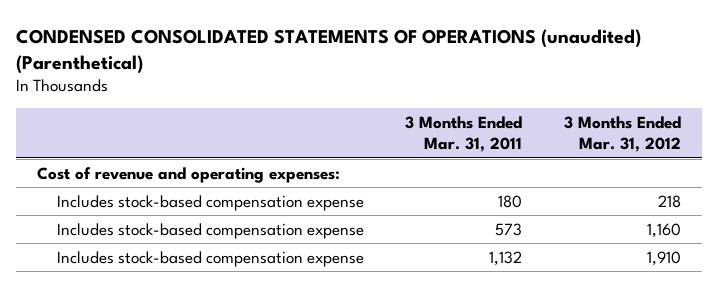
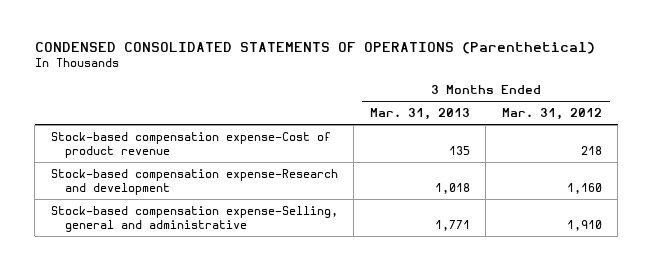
[16,28,642,74] CONDENSED CONSOLIDATED STATEMENTS OF OPERATIONS (unaudited) (Parenthetical) -> [34,42,595,55] CONDENSED CONSOLIDATED STATEMENTS OF OPERATIONS (Parenthetical)
[405,115,523,153] 3 Months Ended Mar. 31, 2011 -> none
none -> [369,108,470,121] Mar. 31, 2013
[37,166,341,183] Cost of revenue and operating expenses: -> none
[56,194,364,211] Includes stock-based compensation expense -> [50,131,331,159] Stock-based compensation expense-Cost of product revenue
[56,222,364,239] Includes stock-based compensation expense -> [50,168,338,196] Stock-based compensation expense-Research and development
[56,250,364,267] Includes stock-based compensation expense -> [50,205,338,233] Stock-based compensation expense-Selling, general and administrative

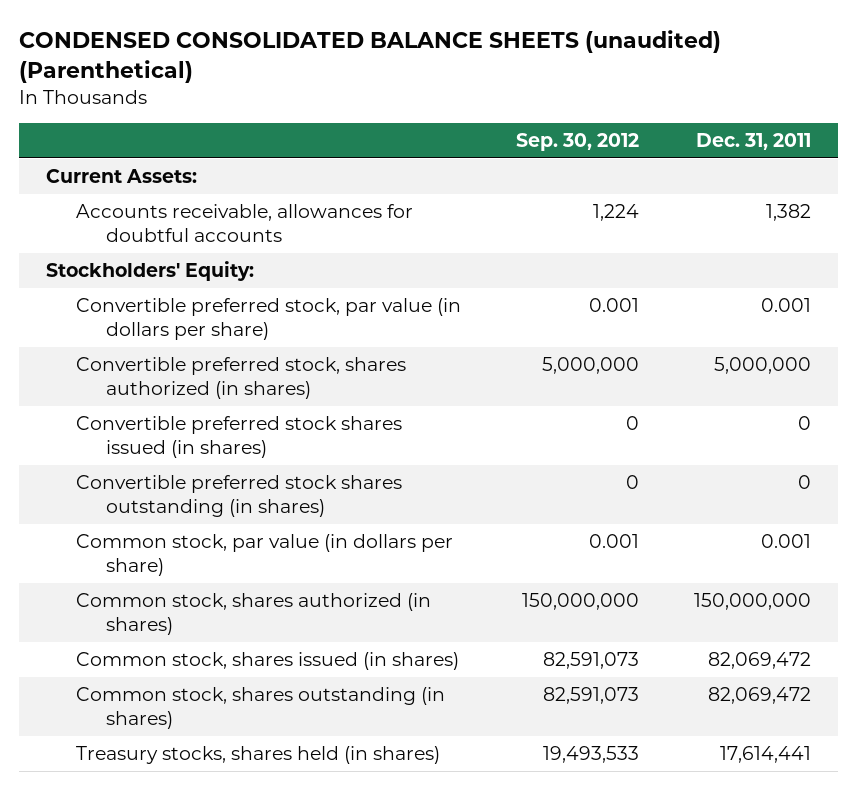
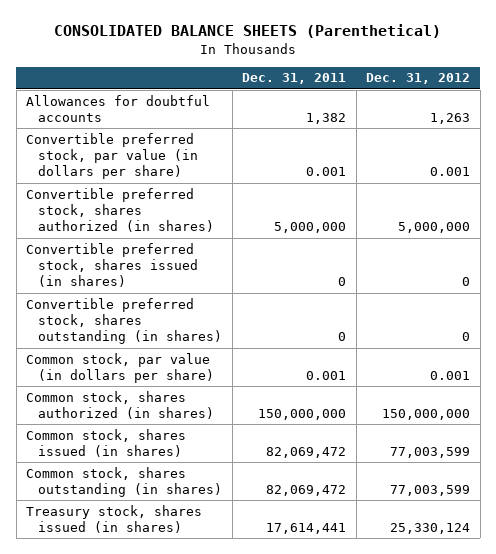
[18,30,721,83] CONDENSED CONSOLIDATED BALANCE SHEETS (unaudited) (Parenthetical) -> [54,24,442,39] CONSOLIDATED BALANCE SHEETS (Parenthetical)
[515,133,639,152] Sep. 30, 2012 -> none
none -> [366,73,471,85] Dec. 31, 2012
[45,169,197,184] Current Assets: -> none
[45,261,254,282] Stockholders' Equity: -> none
[76,204,414,242] Accounts receivable, allowances for doubtful accounts -> [26,94,211,123] Allowances for doubtful accounts
[76,416,403,458] Convertible preferred stock shares issued (in shares) -> [26,242,198,288] Convertible preferred stock, shares issued (in shares)
[76,475,403,517] Convertible preferred stock shares outstanding (in shares) -> [26,297,222,345] Convertible preferred stock, shares outstanding (in shares)
[76,746,441,765] Treasury stocks, shares held (in shares) -> [26,504,203,534] Treasury stock, shares issued (in shares)

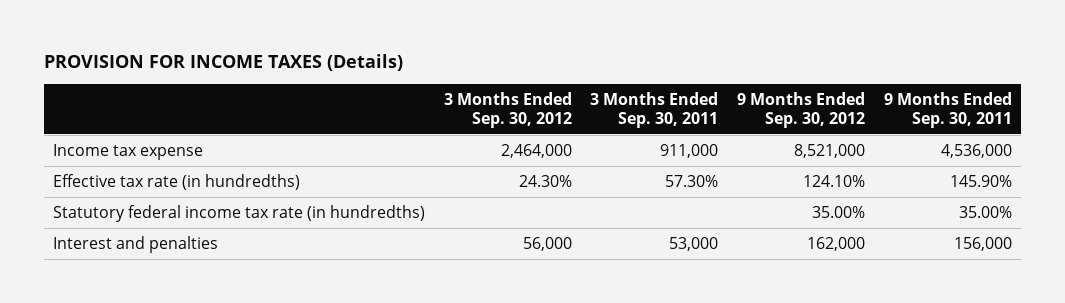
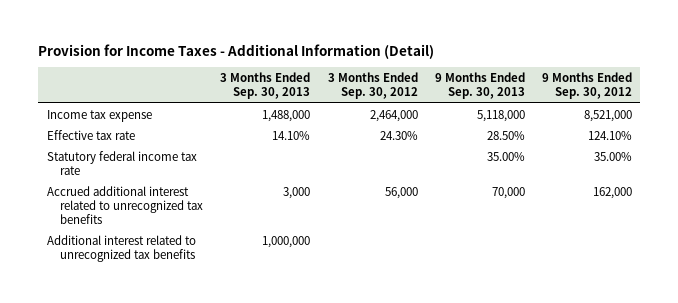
[43,54,403,72] PROVISION FOR INCOME TAXES (Details) -> [37,43,434,59] Provision for Income Taxes - Additional Information (Detail)
[590,91,719,129] 3 Months Ended Sep. 30, 2011 -> none
[883,91,1012,129] 9 Months Ended Sep. 30, 2011 -> none
none -> [220,72,311,100] 3 Months Ended Sep. 30, 2013
none -> [434,72,525,100] 9 Months Ended Sep. 30, 2013
[53,174,301,191] Effective tax rate (in hundredths) -> [46,129,135,140] Effective tax rate
[53,205,426,223] Statutory federal income tax rate (in hundredths) -> [46,150,197,175] Statutory federal income tax rate
[53,236,219,254] Interest and penalties -> [46,185,204,224] Accrued additional interest related to unrecognized tax benefits
none -> [46,234,196,262] Additional interest related to unrecognized tax benefits

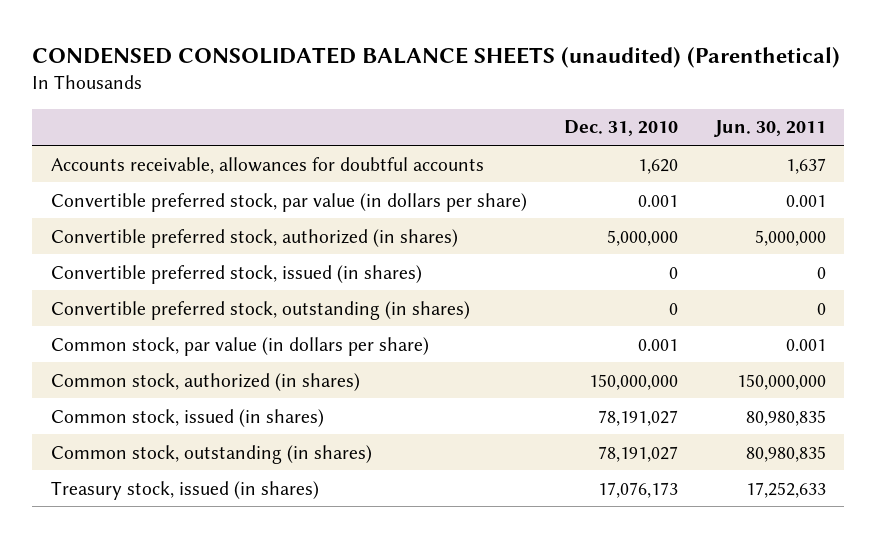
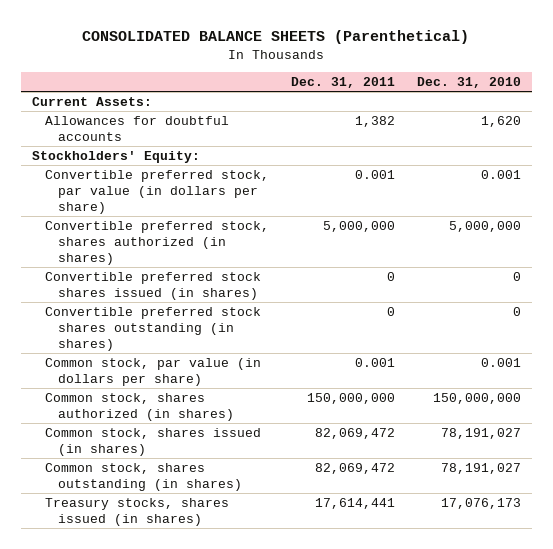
[32,46,841,68] CONDENSED CONSOLIDATED BALANCE SHEETS (unaudited) (Parenthetical) -> [82,30,470,45] CONSOLIDATED BALANCE SHEETS (Parenthetical)
[713,120,826,138] Jun. 30, 2011 -> none
none -> [290,76,395,88] Dec. 31, 2011
none -> [32,96,153,106] Current Assets:
[50,156,484,174] Accounts receivable, allowances for doubtful accounts -> [45,115,230,141] Allowances for doubtful accounts
none -> [32,150,201,163] Stockholders' Equity:
[50,228,458,248] Convertible preferred stock, authorized (in shares) -> [45,220,270,265] Convertible preferred stock, shares authorized (in shares)
[50,264,422,284] Convertible preferred stock, issued (in shares) -> [45,271,262,300] Convertible preferred stock shares issued (in shares)
[50,300,470,320] Convertible preferred stock, outstanding (in shares) -> [45,306,262,351] Convertible preferred stock shares outstanding (in shares)
[50,372,360,391] Common stock, authorized (in shares) -> [45,392,234,421] Common stock, shares authorized (in shares)
[50,408,324,427] Common stock, issued (in shares) -> [45,427,262,456] Common stock, shares issued (in shares)
[50,444,372,464] Common stock, outstanding (in shares) -> [45,462,242,491] Common stock, shares outstanding (in shares)
[50,480,319,500] Treasury stock, issued (in shares) -> [45,497,230,526] Treasury stocks, shares issued (in shares)

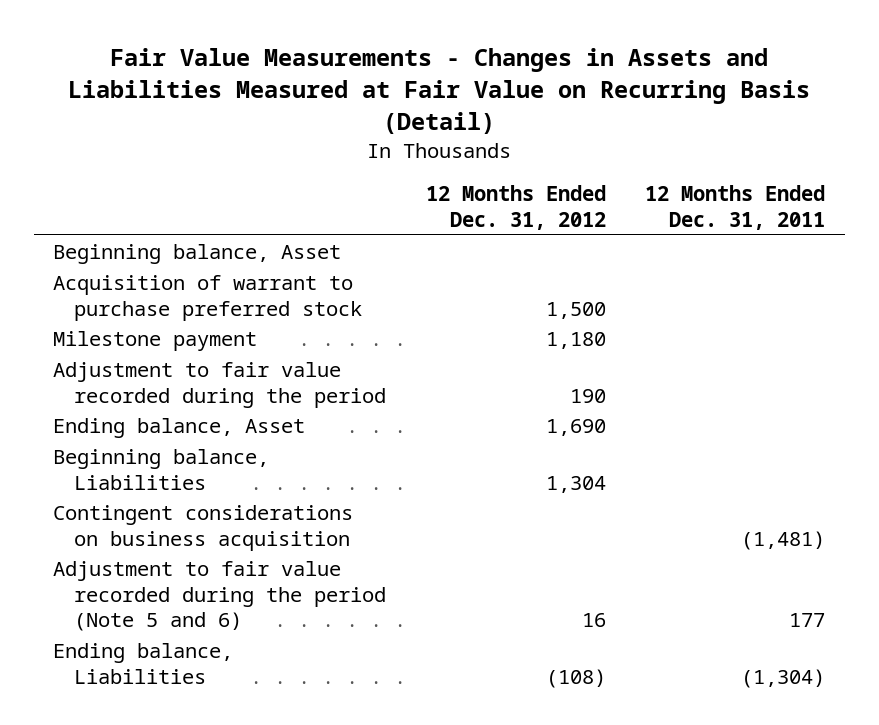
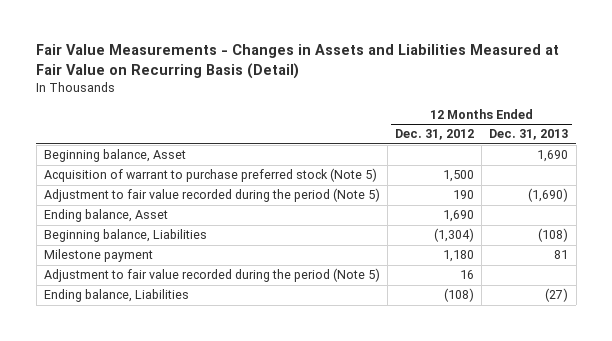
[645,185,826,230] 12 Months Ended Dec. 31, 2011 -> none
none -> [489,129,569,141] Dec. 31, 2013
[53,274,363,321] Acquisition of warrant to purchase preferred stock -> [43,168,377,183] Acquisition of warrant to purchase preferred stock (Note 5)
[53,361,387,408] Adjustment to fair value recorded during the period -> [43,188,380,203] Adjustment to fair value recorded during the period (Note 5)
[53,504,354,551] Contingent considerations on business acquisition -> none
[545,475,606,493] 1,304 -> [434,228,475,243] (1,304)
[53,330,258,351] Milestone payment -> [43,249,153,263] Milestone payment
[53,560,387,632] Adjustment to fair value recorded during the period (Note 5 and 6) -> [43,268,380,283] Adjustment to fair value recorded during the period (Note 5)

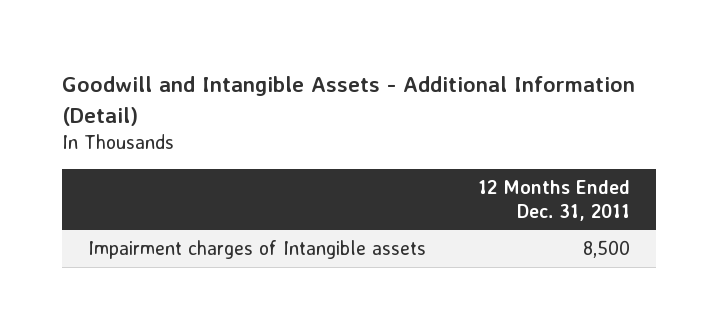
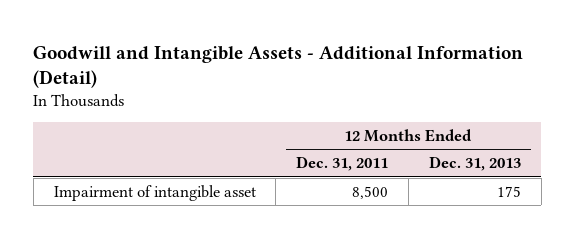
none -> [428,156,521,172] Dec. 31, 2013
[87,239,426,259] Impairment charges of Intangible assets -> [53,184,256,201] Impairment of intangible asset

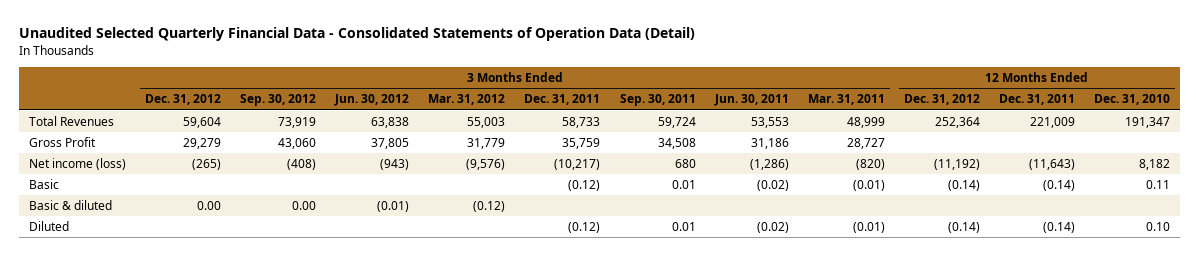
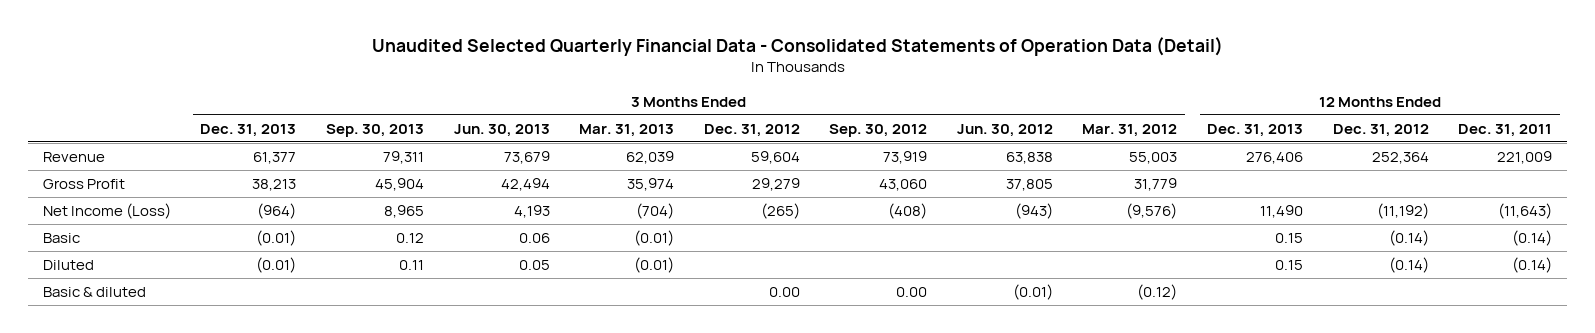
[524,94,601,106] Dec. 31, 2011 -> none
[619,94,696,107] Sep. 30, 2011 -> none
[713,94,789,107] Jun. 30, 2011 -> none
[807,94,885,106] Mar. 31, 2011 -> none
[1094,94,1171,106] Dec. 31, 2010 -> none
none -> [200,123,297,137] Dec. 31, 2013
none -> [326,123,425,137] Sep. 30, 2013
none -> [453,123,550,137] Jun. 30, 2013
none -> [579,123,675,137] Mar. 31, 2013
none -> [1207,123,1304,137] Dec. 31, 2013
[28,116,114,127] Total Revenues -> [42,152,105,163] Revenue
[28,158,126,171] Net income (loss) -> [42,203,171,220] Net Income (Loss)
[28,200,112,211] Basic & diluted -> [42,287,146,298] Basic & diluted

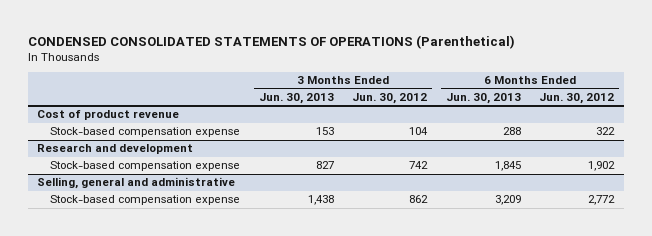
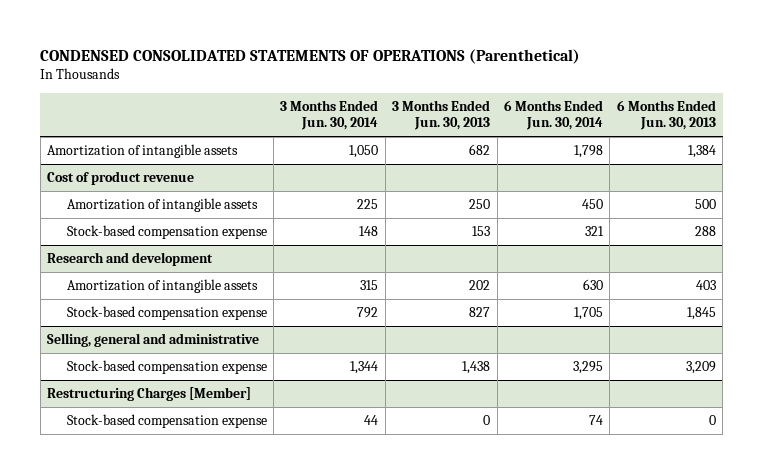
[352,92,428,104] Jun. 30, 2012 -> none
[539,92,615,104] Jun. 30, 2012 -> none
none -> [280,99,379,131] 3 Months Ended Jun. 30, 2014
none -> [503,99,603,131] 6 Months Ended Jun. 30, 2014
none -> [47,143,239,158] Amortization of intangible assets
none -> [66,197,258,212] Amortization of intangible assets
none -> [66,278,258,293] Amortization of intangible assets
none -> [47,386,252,401] Restructuring Charges [Member]
none -> [66,413,267,428] Stock-based compensation expense

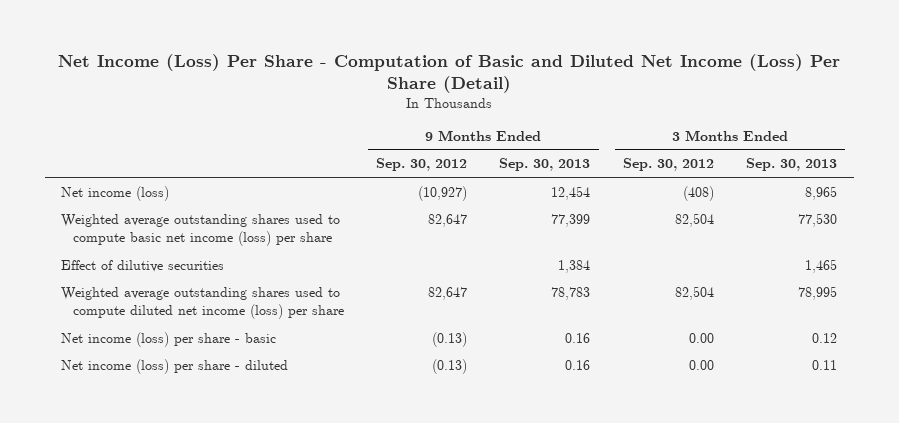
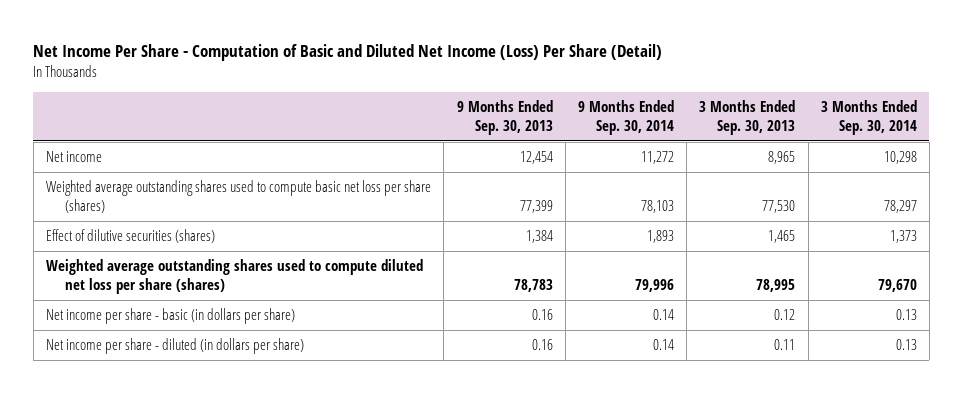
[58,54,841,94] Net Income (Loss) Per Share - Computation of Basic and Diluted Net Income (Loss) Per Share (Detail) -> [33,43,663,61] Net Income Per Share - Computation of Basic and Diluted Net Income (Loss) Per Share (Detail)
[376,158,468,172] Sep. 30, 2012 -> none
[622,158,714,172] Sep. 30, 2012 -> none
none -> [577,100,674,136] 9 Months Ended Sep. 30, 2014
none -> [820,100,917,136] 3 Months Ended Sep. 30, 2014
[61,185,170,201] Net income (loss) -> [46,151,103,163] Net income
[61,213,341,246] Weighted average outstanding shares used to compute basic net income (loss) per share -> [46,180,432,214] Weighted average outstanding shares used to compute basic net loss per share (shares)
[61,259,225,272] Effect of dilutive securities -> [46,229,216,244] Effect of dilutive securities (shares)
[61,286,344,319] Weighted average outstanding shares used to compute diluted net income (loss) per share -> [46,259,424,295] Weighted average outstanding shares used to compute diluted net loss per share (shares)
[61,331,277,347] Net income (loss) per share - basic -> [46,308,296,325] Net income per share - basic (in dollars per share)
[61,358,289,374] Net income (loss) per share - diluted -> [46,338,305,355] Net income per share - diluted (in dollars per share)

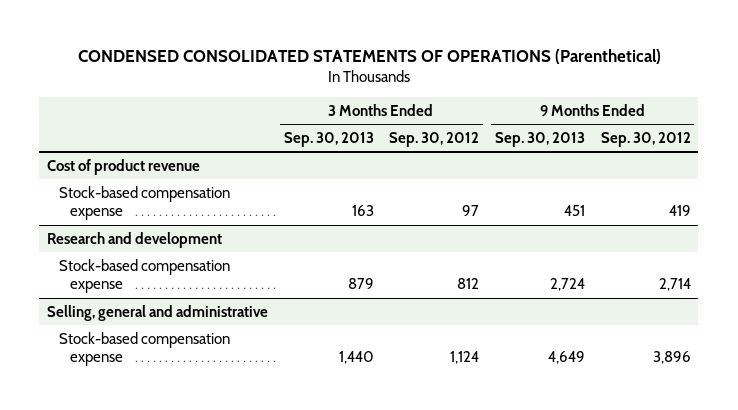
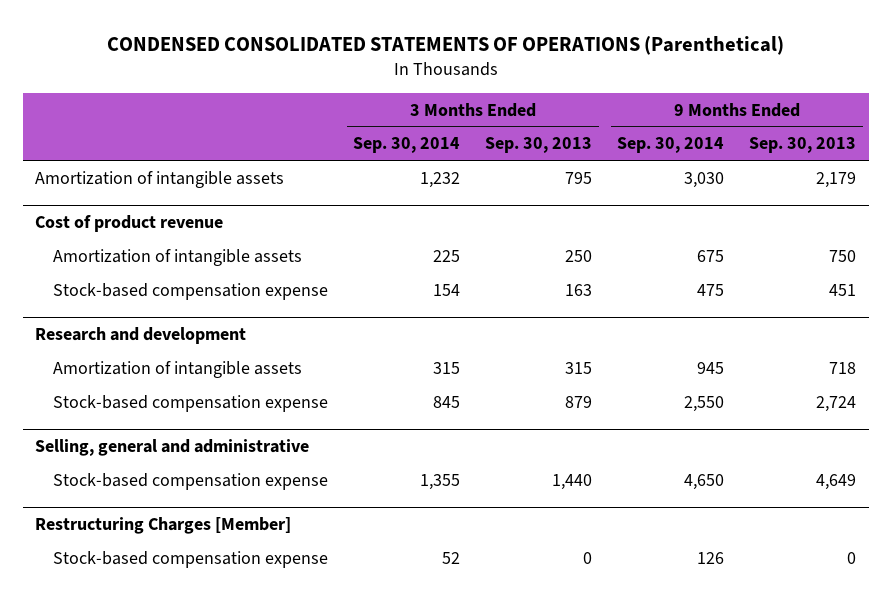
[389,131,480,147] Sep. 30, 2012 -> none
[600,131,691,147] Sep. 30, 2012 -> none
none -> [353,137,461,154] Sep. 30, 2014
none -> [617,137,725,154] Sep. 30, 2014
none -> [35,170,285,188] Amortization of intangible assets
none -> [53,248,303,266] Amortization of intangible assets
none -> [53,360,303,378] Amortization of intangible assets
none -> [35,517,292,535] Restructuring Charges [Member]
none -> [53,550,329,568] Stock-based compensation expense

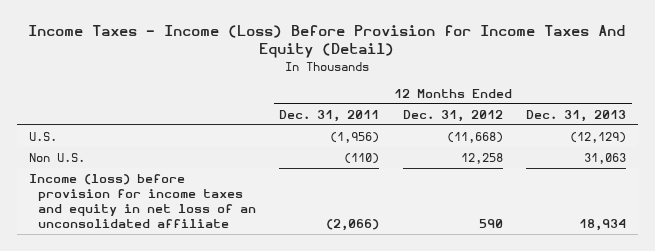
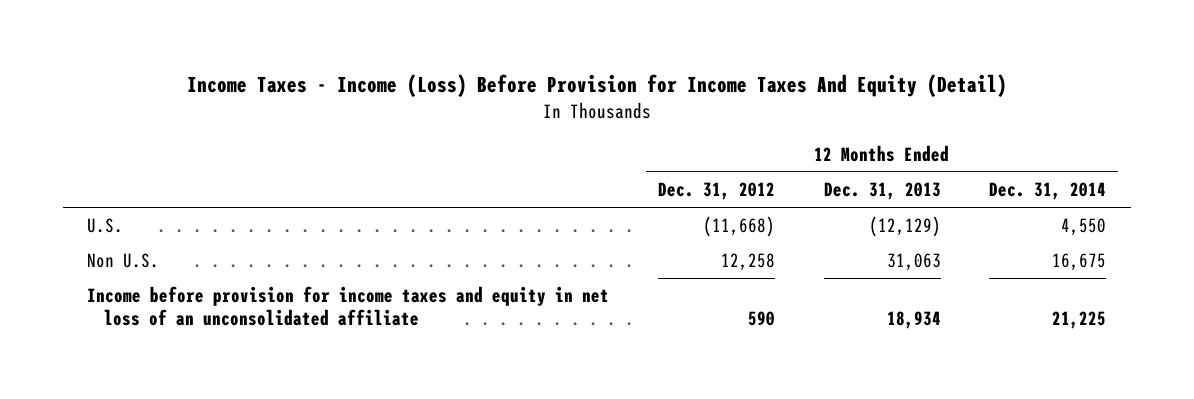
[279,109,380,122] Dec. 31, 2011 -> none
none -> [989,182,1107,201] Dec. 31, 2014
[28,174,257,228] Income (loss) before provision for income taxes and equity in net loss of an unconsolidated affiliate -> [87,286,610,327] Income before provision for income taxes and equity in net loss of an unconsolidated affiliate

